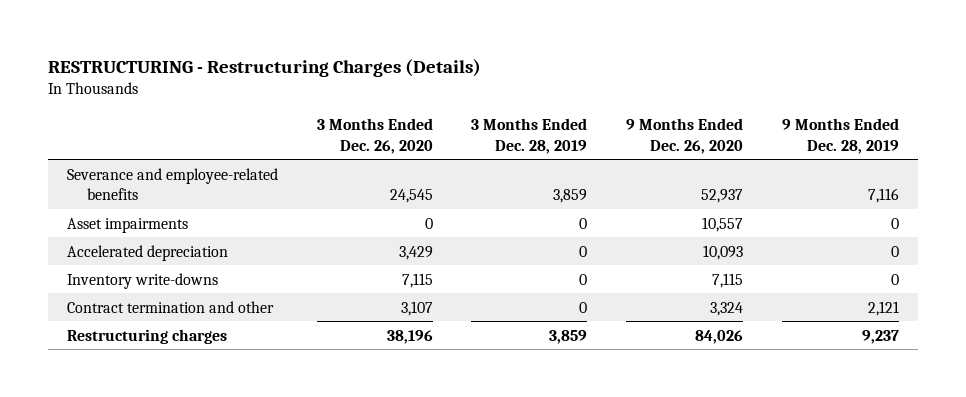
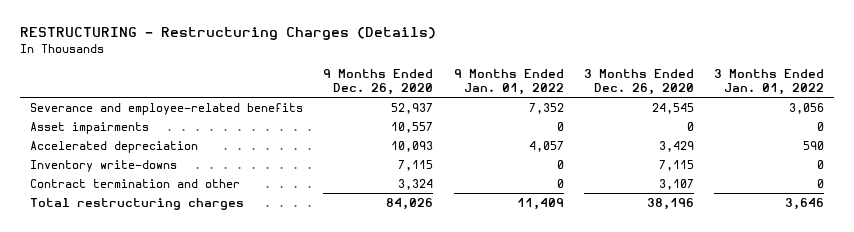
[471,118,588,154] 3 Months Ended Dec. 28, 2019 -> none
[781,118,899,154] 9 Months Ended Dec. 28, 2019 -> none
none -> [453,68,564,96] 9 Months Ended Jan. 01, 2022
none -> [714,68,825,96] 3 Months Ended Jan. 01, 2022
[66,328,227,344] Restructuring charges -> [29,197,244,210] Total restructuring charges

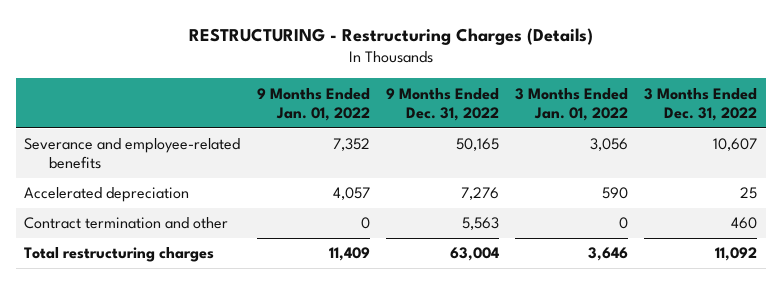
[323,68,434,96] 9 Months Ended Dec. 26, 2020 -> none
[583,68,694,96] 3 Months Ended Dec. 26, 2020 -> none
none -> [385,87,499,121] 9 Months Ended Dec. 31, 2022
none -> [644,87,758,121] 3 Months Ended Dec. 31, 2022
[29,121,149,134] Asset impairments -> none
[29,159,177,172] Inventory write-downs -> none

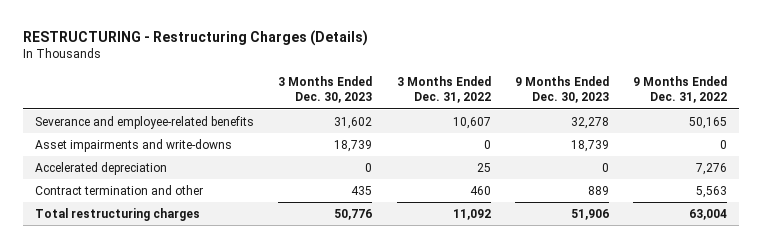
[256,87,370,121] 9 Months Ended Jan. 01, 2022 -> none
[515,87,629,121] 3 Months Ended Jan. 01, 2022 -> none
none -> [278,76,373,104] 3 Months Ended Dec. 30, 2023
none -> [514,76,609,104] 9 Months Ended Dec. 30, 2023
none -> [35,138,233,152] Asset impairments and write-downs

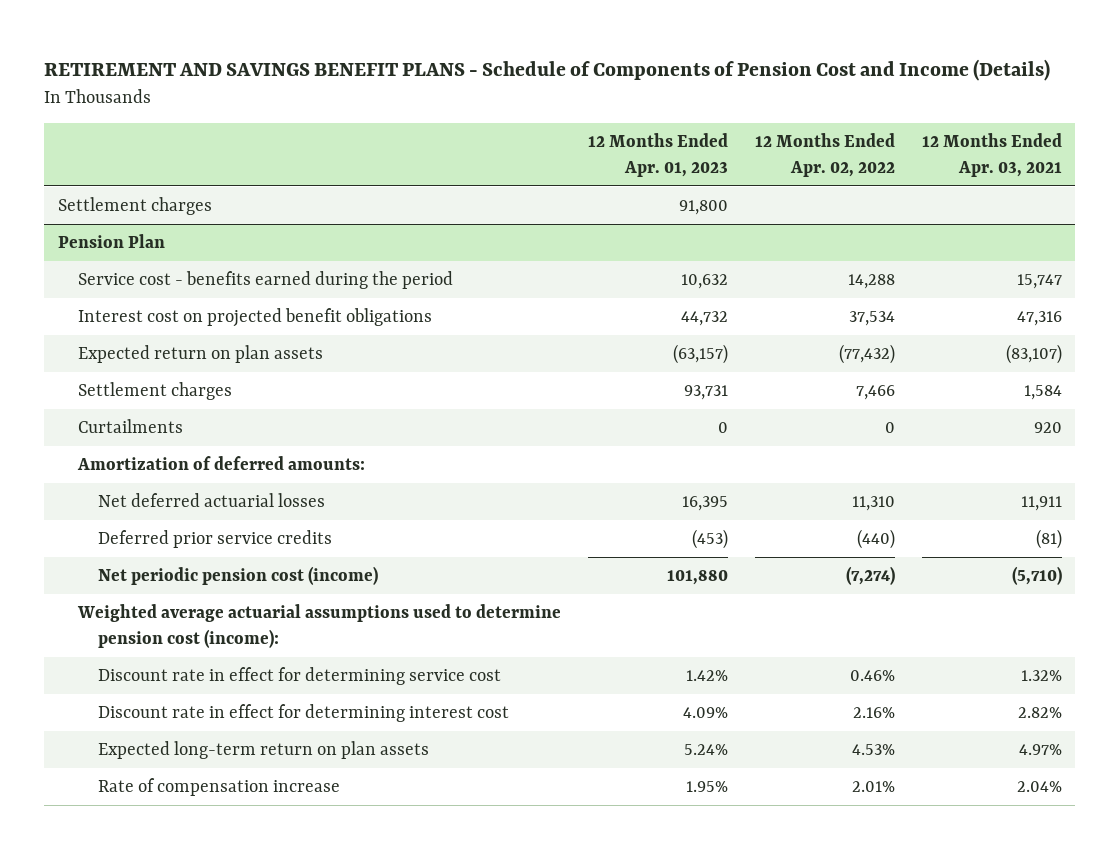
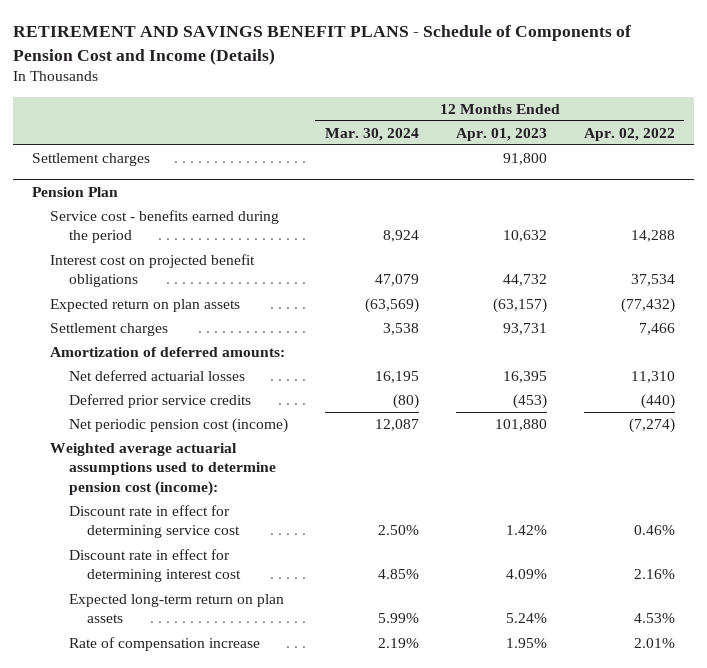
[921,133,1062,177] 12 Months Ended Apr. 03, 2021 -> none
none -> [324,127,419,141] Mar. 30, 2024
[77,419,183,434] Curtailments -> none

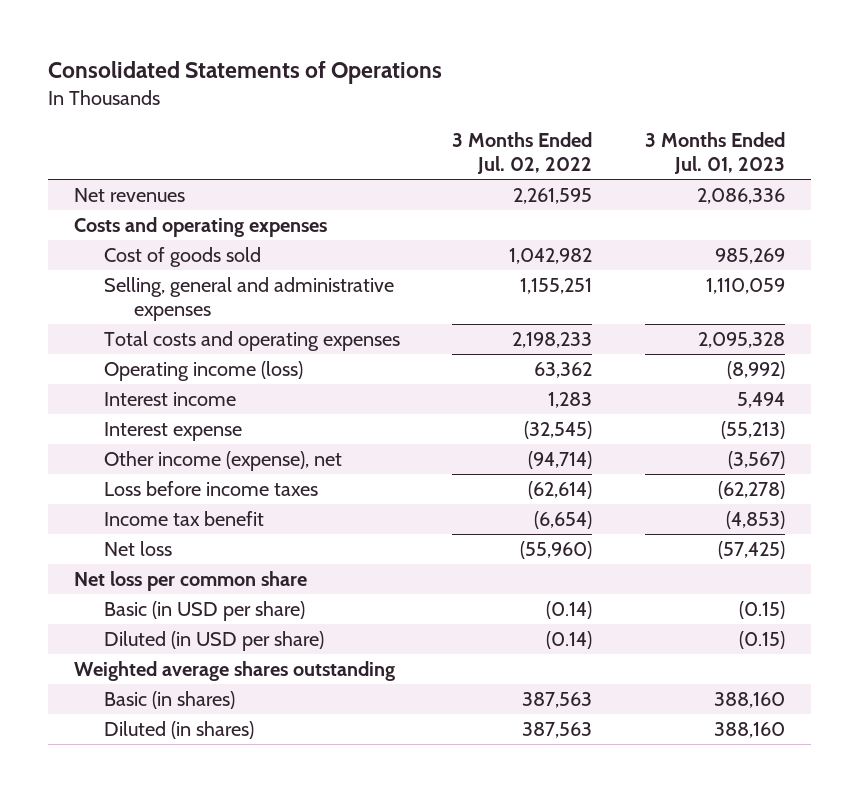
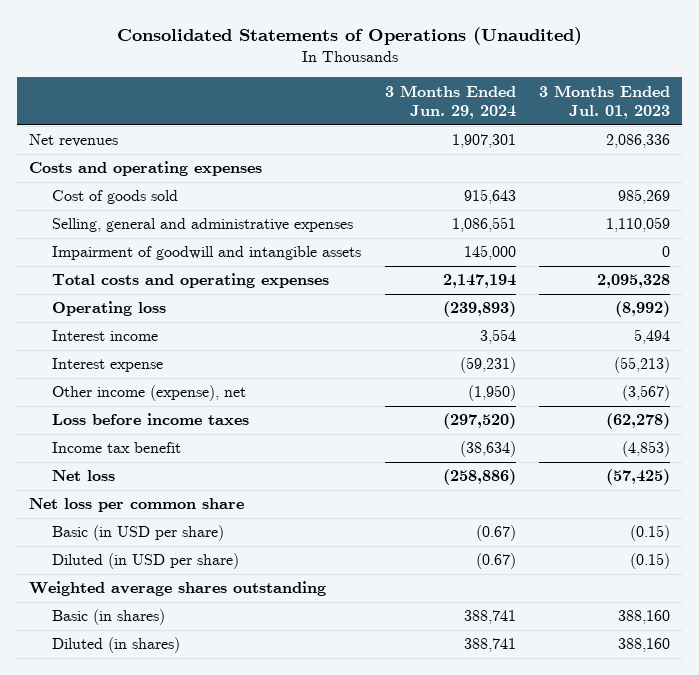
[47,61,442,85] Consolidated Statements of Operations -> [116,27,582,46] Consolidated Statements of Operations (Unaudited)
[452,132,593,175] 3 Months Ended Jul. 02, 2022 -> none
none -> [384,84,516,120] 3 Months Ended Jun. 29, 2024
none -> [52,246,362,261] Impairment of goodwill and intangible assets
[103,361,303,382] Operating income (loss) -> [52,301,167,317] Operating loss

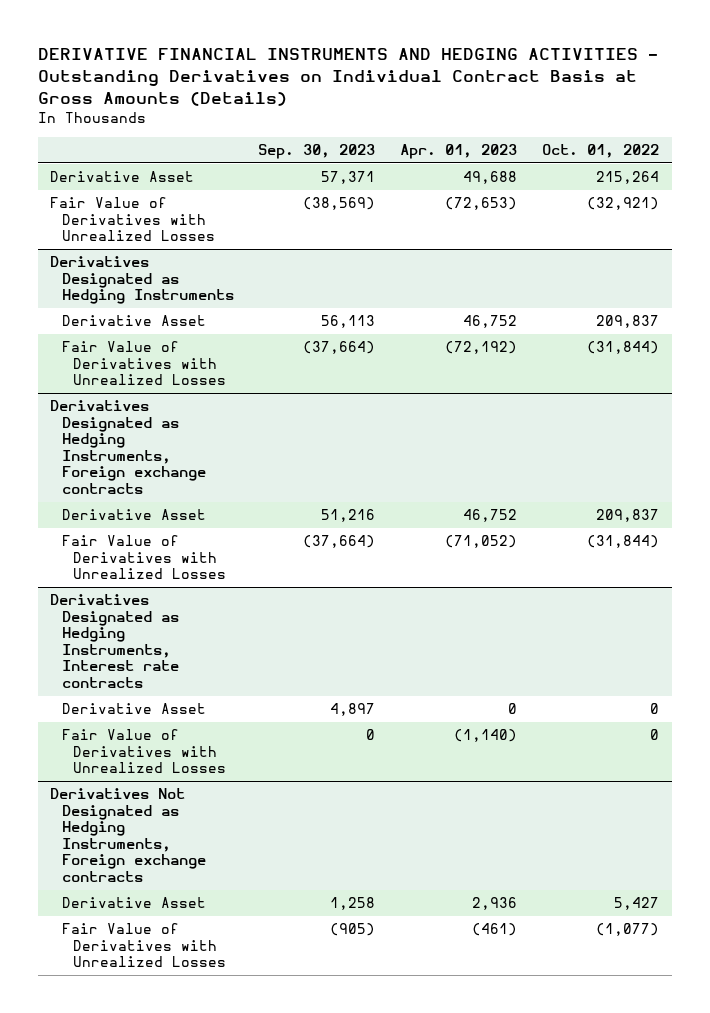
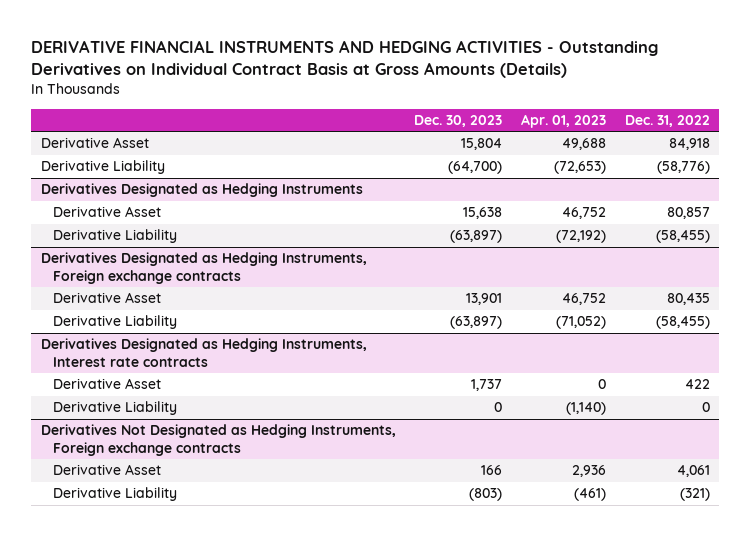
[258,144,376,160] Sep. 30, 2023 -> none
[542,144,660,159] Oct. 01, 2022 -> none
none -> [414,114,503,127] Dec. 30, 2023
none -> [624,114,710,127] Dec. 31, 2022
[50,197,215,242] Fair Value of Derivatives with Unrealized Losses -> [40,160,165,175] Derivative Liability
[61,341,226,386] Fair Value of Derivatives with Unrealized Losses -> [52,229,177,244] Derivative Liability
[61,535,226,580] Fair Value of Derivatives with Unrealized Losses -> [52,315,177,330] Derivative Liability
[61,729,226,774] Fair Value of Derivatives with Unrealized Losses -> [52,401,177,416] Derivative Liability
[61,923,226,968] Fair Value of Derivatives with Unrealized Losses -> [52,487,177,502] Derivative Liability

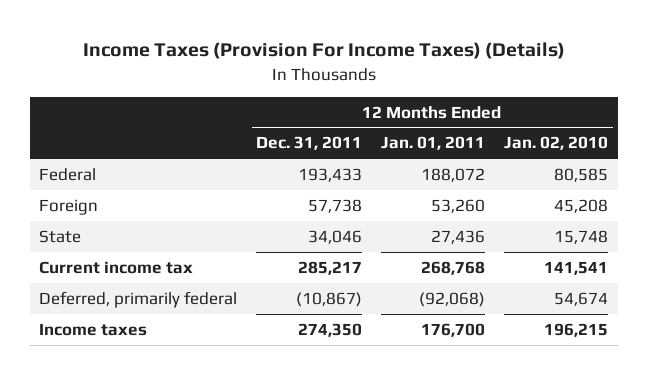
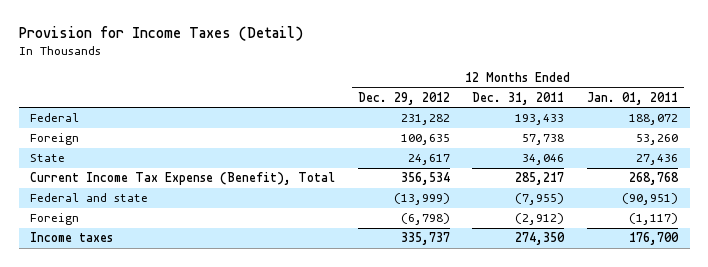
[82,42,565,60] Income Taxes (Provision For Income Taxes) (Details) -> [18,25,303,41] Provision for Income Taxes (Detail)
[504,136,609,151] Jan. 02, 2010 -> none
none -> [357,91,450,105] Dec. 29, 2012
[39,260,194,274] Current income tax -> [29,172,335,186] Current Income Tax Expense (Benefit), Total
[39,290,238,308] Deferred, primarily federal -> [29,193,148,203] Federal and state
[296,291,363,307] (10,867) -> [515,193,565,206] (7,955)
[419,291,486,307] (92,068) -> [622,193,679,206] (90,951)
none -> [29,213,79,226] Foreign

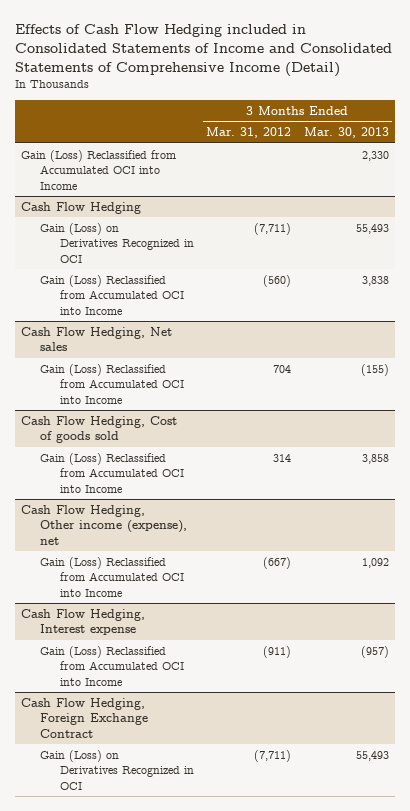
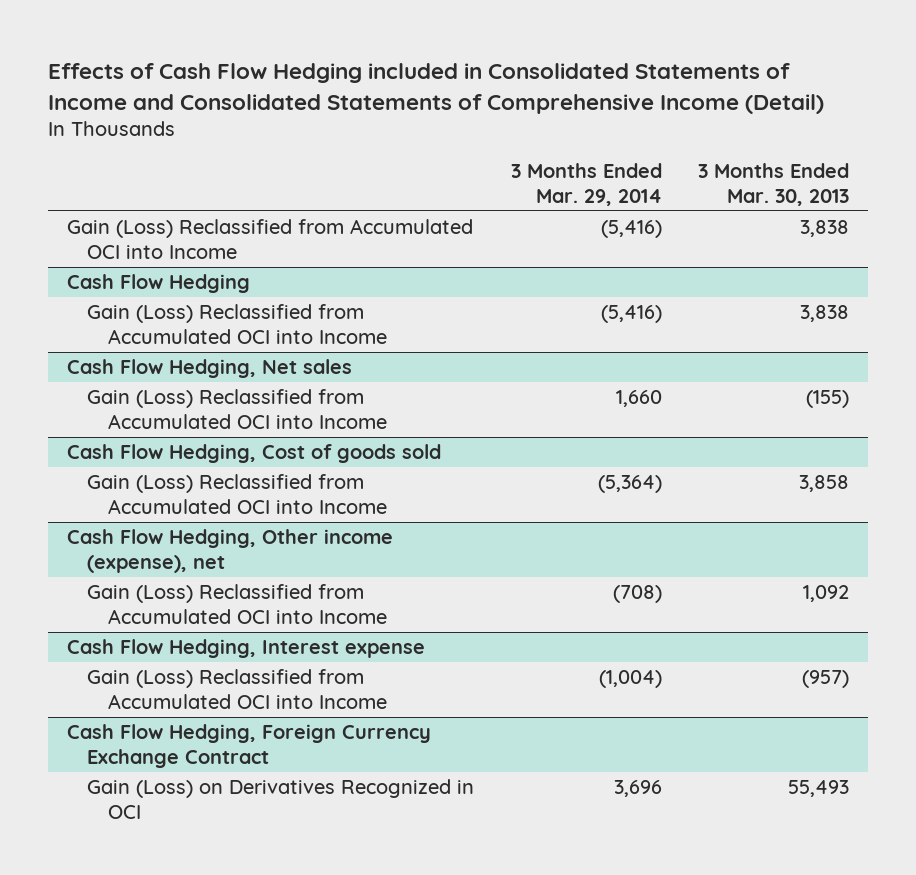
[206,127,292,139] Mar. 31, 2012 -> none
none -> [510,163,662,206] 3 Months Ended Mar. 29, 2014
[361,150,389,161] 2,330 -> [800,219,850,237] 3,838
[40,222,194,263] Gain (Loss) on Derivatives Recognized in OCI -> none
[21,697,149,738] Cash Flow Hedging, Foreign Exchange Contract -> [66,723,431,768] Cash Flow Hedging, Foreign Currency Exchange Contract

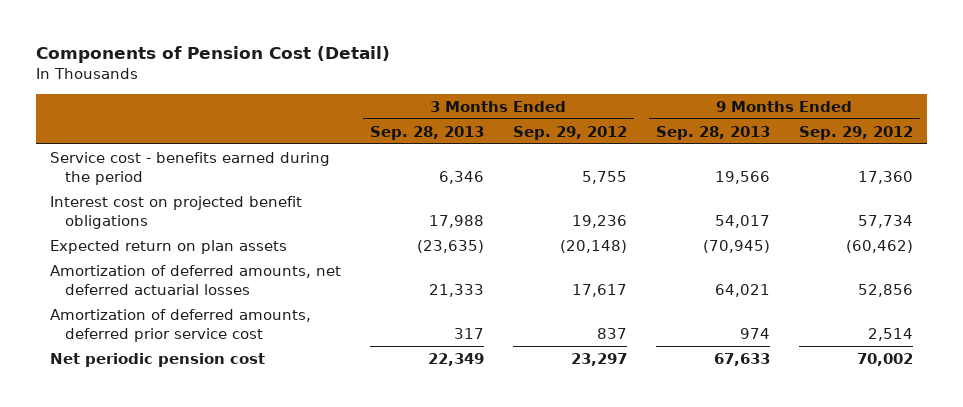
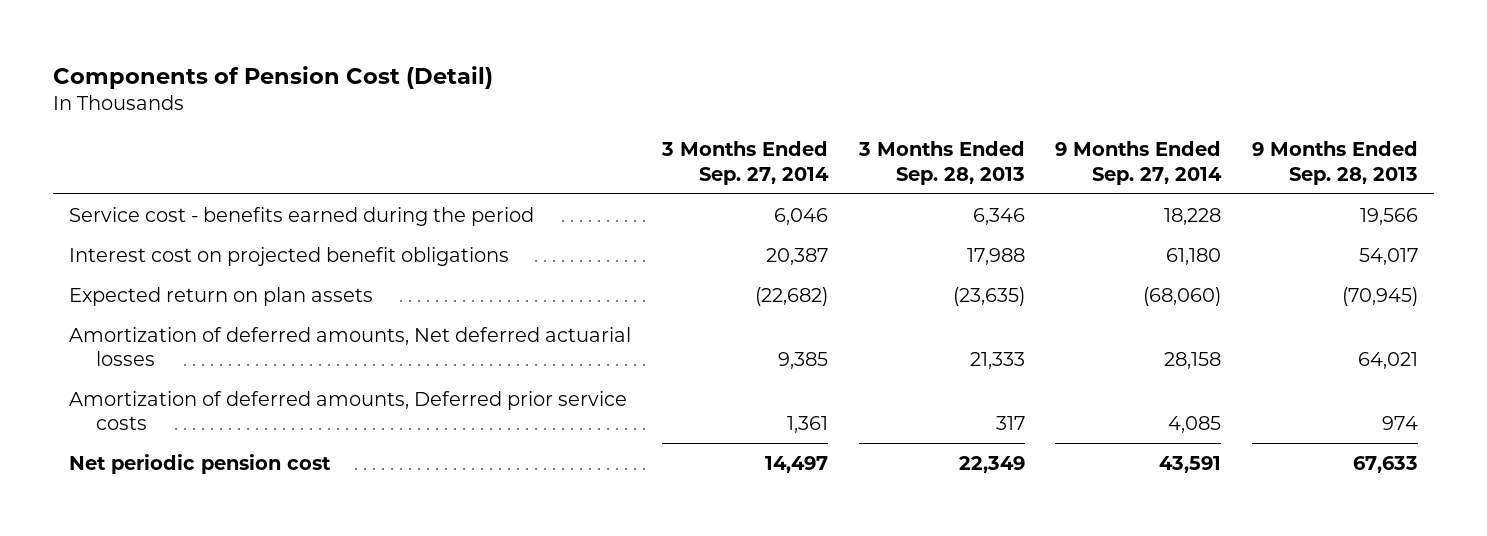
[512,125,627,140] Sep. 29, 2012 -> none
[798,125,913,140] Sep. 29, 2012 -> none
none -> [660,141,829,186] 3 Months Ended Sep. 27, 2014
none -> [1055,141,1223,186] 9 Months Ended Sep. 27, 2014
[50,264,342,295] Amortization of deferred amounts, net deferred actuarial losses -> [68,326,631,367] Amortization of deferred amounts, Net deferred actuarial losses
[50,308,312,342] Amortization of deferred amounts, deferred prior service cost -> [68,390,627,431] Amortization of deferred amounts, Deferred prior service costs

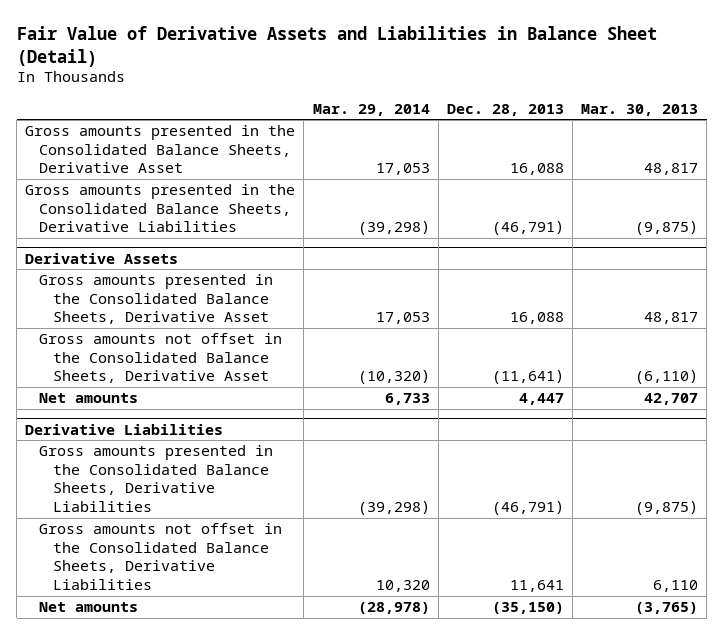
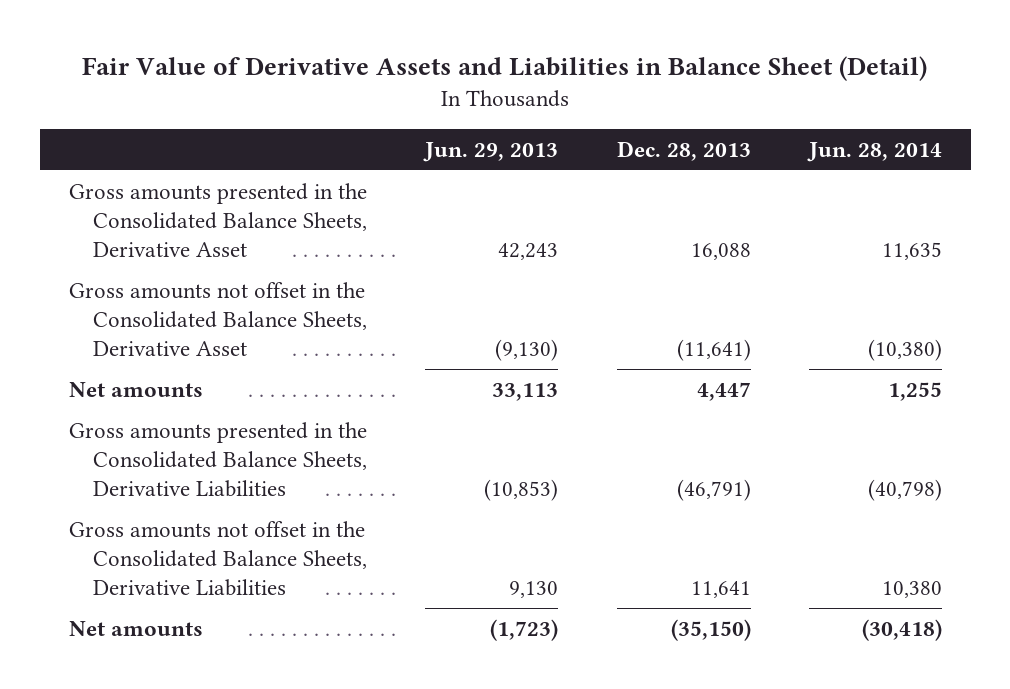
[312,103,430,116] Mar. 29, 2014 -> none
[581,103,699,116] Mar. 30, 2013 -> none
none -> [423,141,559,162] Jun. 29, 2013
none -> [806,141,942,162] Jun. 28, 2014
[25,184,296,233] Gross amounts presented in the Consolidated Balance Sheets, Derivative Liabilities -> none
[25,252,179,264] Derivative Assets -> none
[39,274,274,325] Gross amounts presented in the Consolidated Balance Sheets, Derivative Asset -> none
[25,423,224,435] Derivative Liabilities -> none

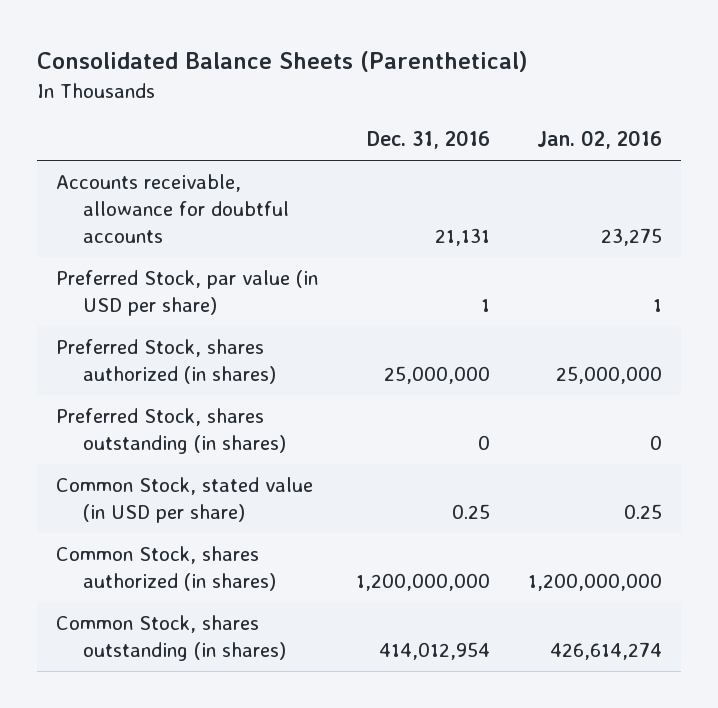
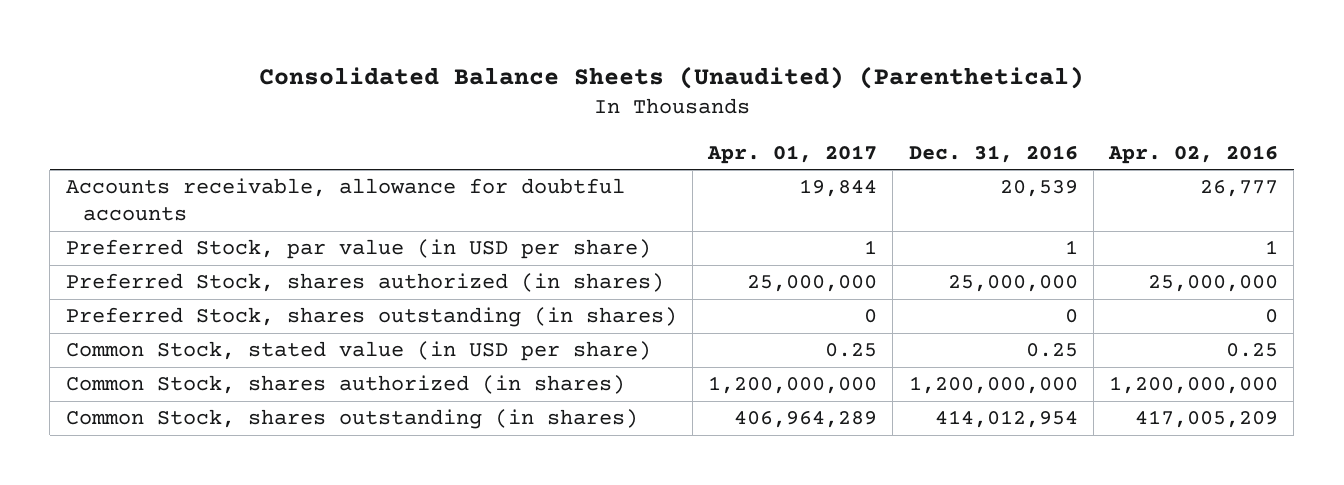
[36,51,528,73] Consolidated Balance Sheets (Parenthetical) -> [258,65,1084,89] Consolidated Balance Sheets (Unaudited) (Parenthetical)
[537,130,663,150] Jan. 02, 2016 -> none
none -> [707,144,878,164] Apr. 01, 2017
none -> [1107,144,1278,164] Apr. 02, 2016
[434,228,490,247] 21,131 -> [999,180,1078,198] 20,539

